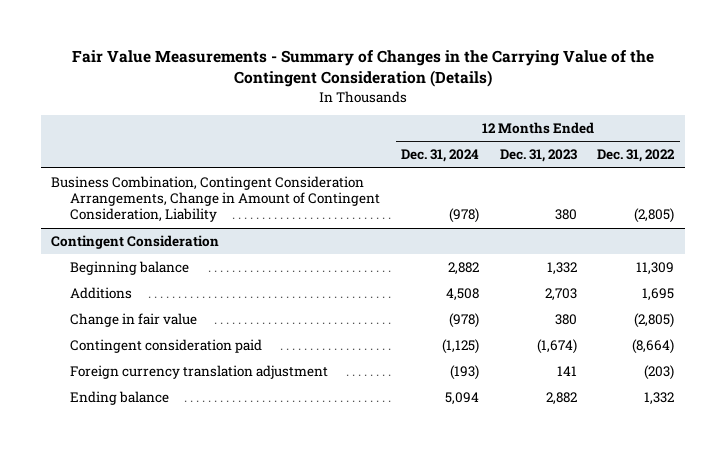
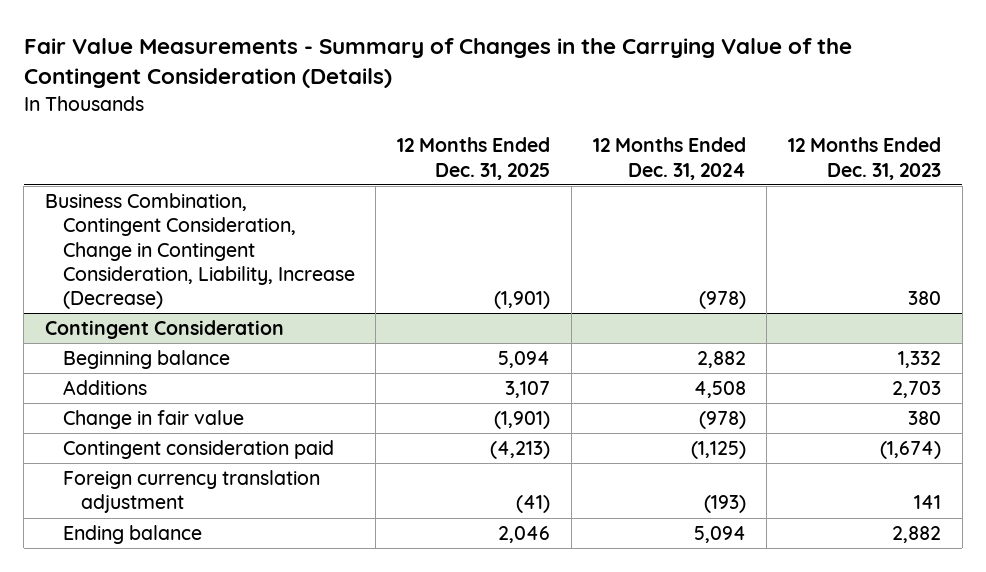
[597,149,676,163] Dec. 31, 2022 -> none
none -> [397,137,551,180] 12 Months Ended Dec. 31, 2025
[51,175,381,223] Business Combination, Contingent Consideration Arrangements, Change in Amount of Contingent Consideration, Liability -> [44,193,355,310] Business Combination, Contingent Consideration, Change in Contingent Consideration, Liability, Increase (Decrease)

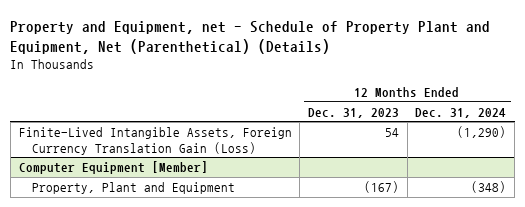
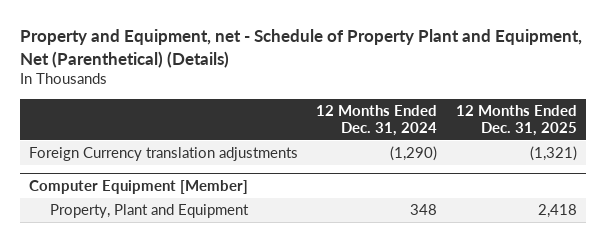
[308,107,400,118] Dec. 31, 2023 -> none
none -> [456,104,578,136] 12 Months Ended Dec. 31, 2025
[18,127,292,155] Finite-Lived Intangible Assets, Foreign Currency Translation Gain (Loss) -> [28,147,298,162] Foreign Currency translation adjustments
[471,181,507,194] (348) -> [410,204,438,216] 348

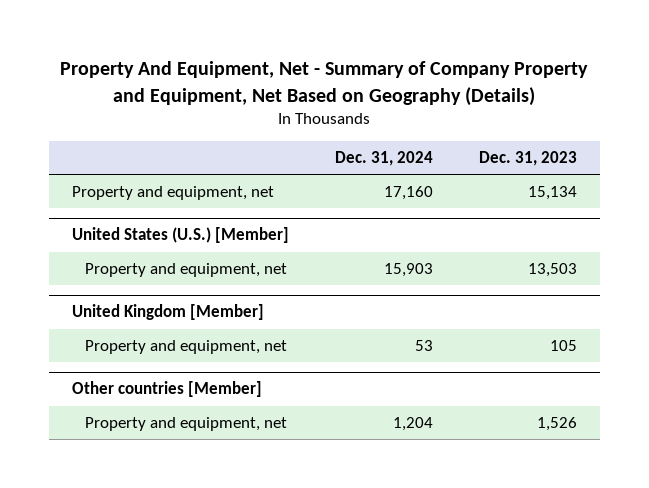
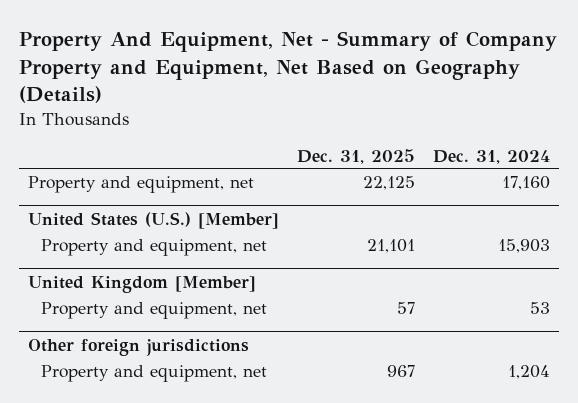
[478,151,577,167] Dec. 31, 2023 -> none
none -> [296,148,415,164] Dec. 31, 2025
[72,381,263,398] Other countries [Member] -> [27,338,249,356] Other foreign jurisdictions

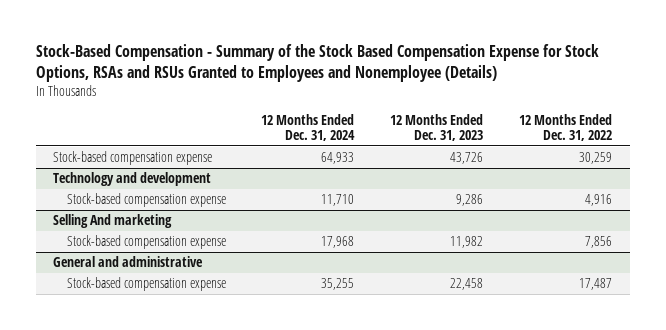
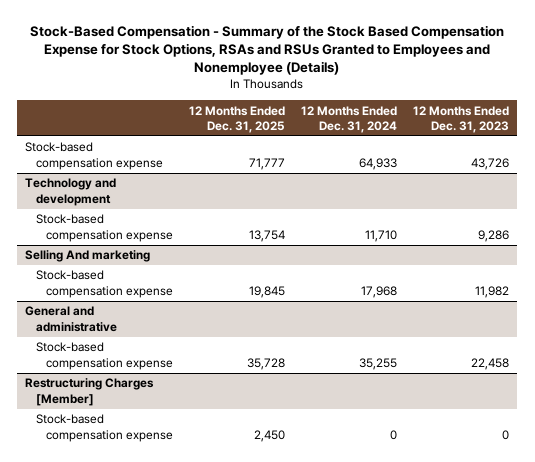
[519,113,613,142] 12 Months Ended Dec. 31, 2022 -> none
none -> [188,105,285,133] 12 Months Ended Dec. 31, 2025
none -> [25,378,155,406] Restructuring Charges [Member]
none -> [35,414,173,442] Stock-based compensation expense

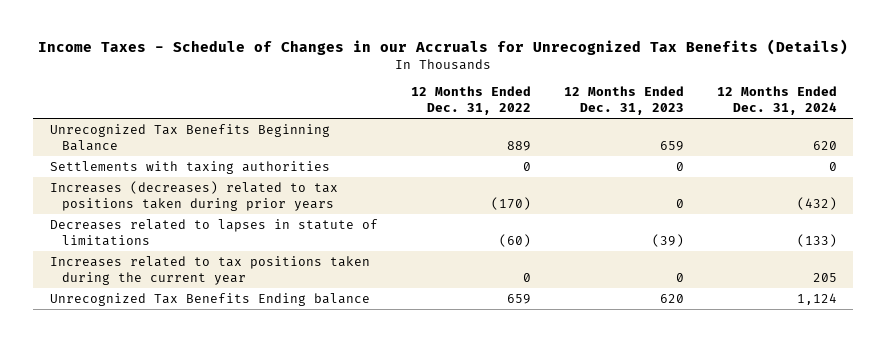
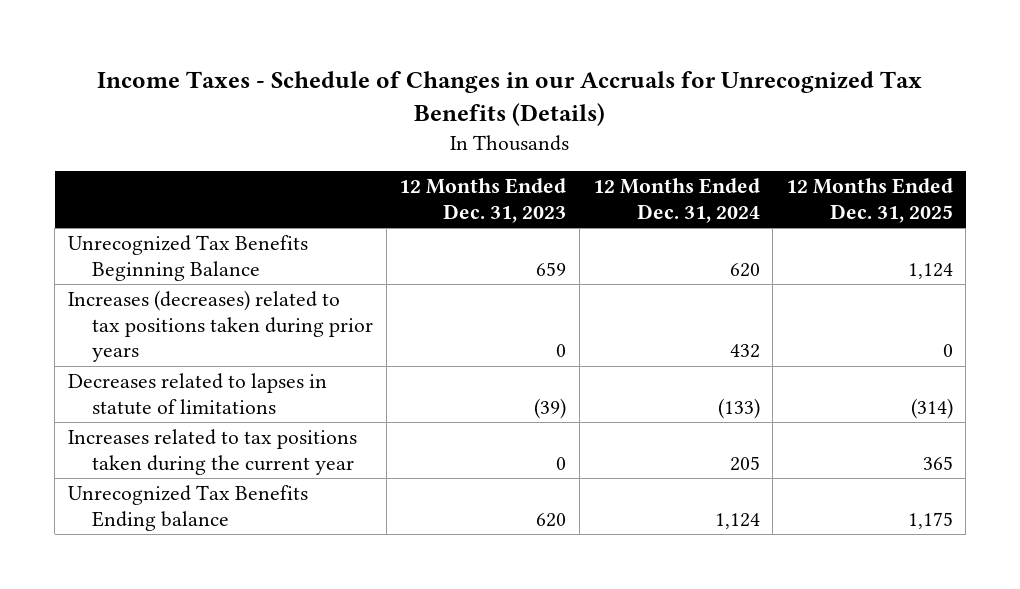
[410,86,531,116] 12 Months Ended Dec. 31, 2022 -> none
none -> [785,178,953,223] 12 Months Ended Dec. 31, 2025
[49,160,330,174] Settlements with taxing authorities -> none
[796,196,837,210] (432) -> [729,344,760,359] 432

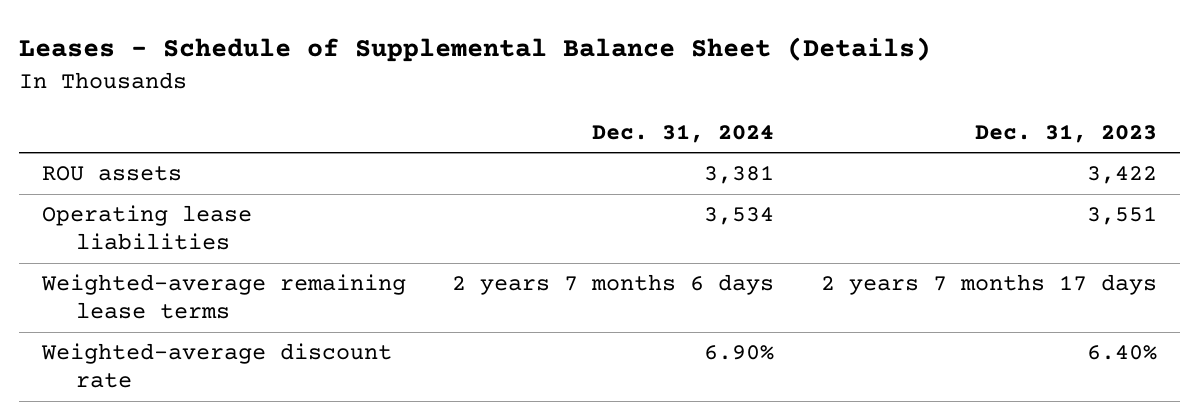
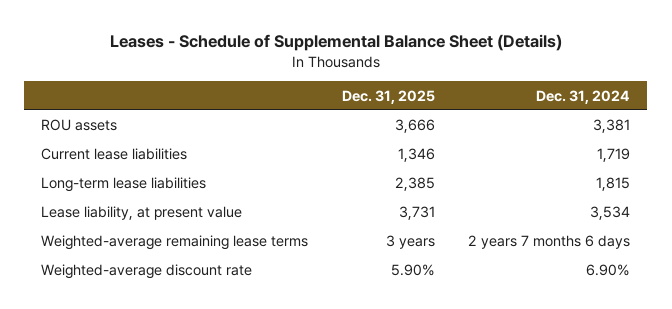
[974,123,1157,143] Dec. 31, 2023 -> none
none -> [341,89,435,104] Dec. 31, 2025
none -> [41,148,188,161] Current lease liabilities
none -> [41,177,207,193] Long-term lease liabilities
[42,205,253,251] Operating lease liabilities -> [41,206,243,221] Lease liability, at present value

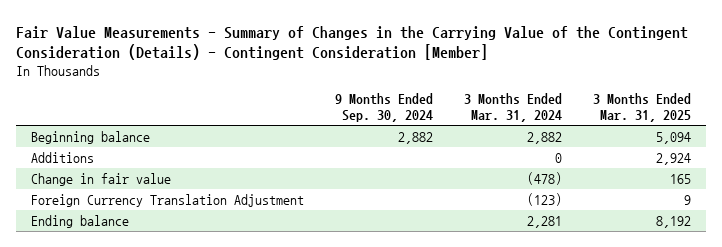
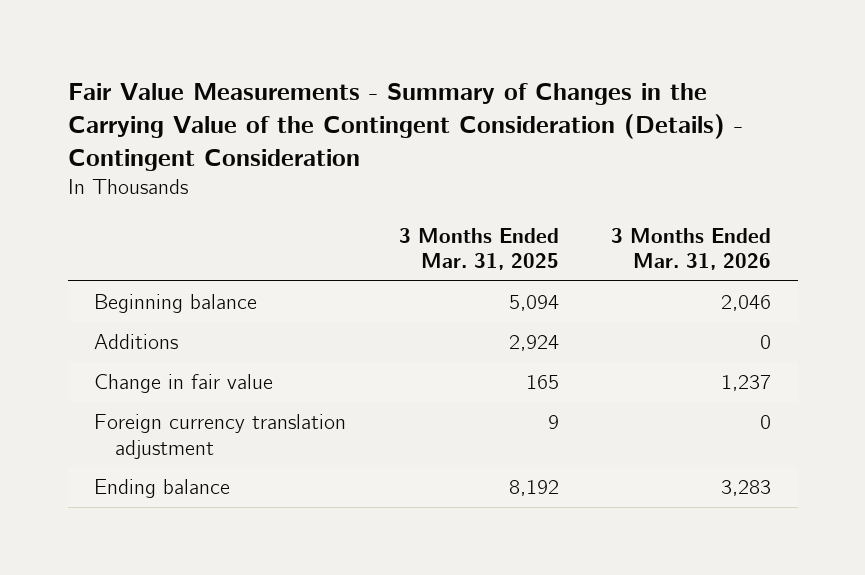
[16,25,689,61] Fair Value Measurements - Summary of Changes in the Carrying Value of the Contingent Consideration (Details) - Contingent Consideration [Member] -> [67,83,743,171] Fair Value Measurements - Summary of Changes in the Carrying Value of the Contingent Consideration (Details) - Contingent Consideration
[335,93,434,123] 9 Months Ended Sep. 30, 2024 -> none
[463,93,562,123] 3 Months Ended Mar. 31, 2024 -> none
none -> [611,227,772,271] 3 Months Ended Mar. 31, 2026
[31,193,305,207] Foreign Currency Translation Adjustment -> [93,414,346,459] Foreign currency translation adjustment

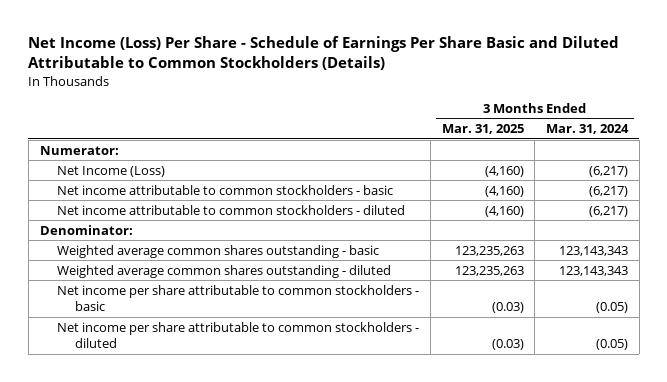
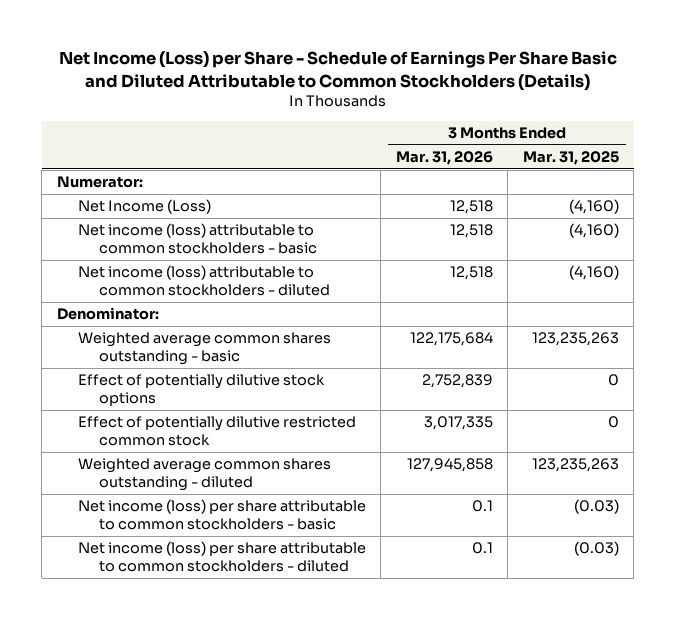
[28,36,620,71] Net Income (Loss) Per Share - Schedule of Earnings Per Share Basic and Diluted Attributable to Common Stockholders (Details) -> [58,51,617,91] Net Income (Loss) per Share - Schedule of Earnings Per Share Basic and Diluted Attributable to Common Stockholders (Details)
[545,124,629,135] Mar. 31, 2024 -> none
none -> [395,151,493,166] Mar. 31, 2026
[57,184,394,195] Net income attributable to common stockholders - basic -> [77,223,317,255] Net income (loss) attributable to common stockholders - basic
[57,204,406,215] Net income attributable to common stockholders - diluted -> [77,265,330,297] Net income (loss) attributable to common stockholders - diluted
none -> [77,374,325,407] Effect of potentially dilutive stock options
none -> [77,416,356,447] Effect of potentially dilutive restricted common stock
[57,284,420,312] Net income per share attributable to common stockholders - basic -> [77,499,366,531] Net income (loss) per share attributable to common stockholders - basic
[57,321,420,349] Net income per share attributable to common stockholders - diluted -> [77,541,366,573] Net income (loss) per share attributable to common stockholders - diluted

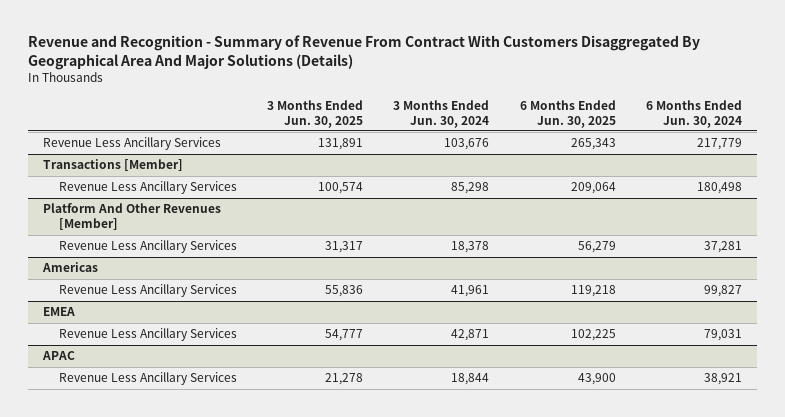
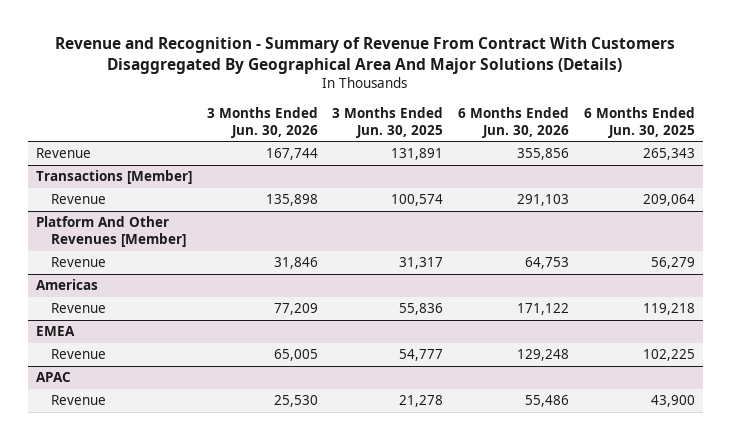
[393,99,490,128] 3 Months Ended Jun. 30, 2024 -> none
[645,99,742,128] 6 Months Ended Jun. 30, 2024 -> none
none -> [206,106,318,138] 3 Months Ended Jun. 30, 2026
none -> [458,106,570,138] 6 Months Ended Jun. 30, 2026
[43,137,222,151] Revenue Less Ancillary Services -> [35,148,91,159] Revenue
[58,181,237,195] Revenue Less Ancillary Services -> [50,194,106,205] Revenue
[58,240,237,254] Revenue Less Ancillary Services -> [50,257,106,268] Revenue
[58,284,237,298] Revenue Less Ancillary Services -> [50,303,106,314] Revenue
[58,328,237,342] Revenue Less Ancillary Services -> [50,349,106,360] Revenue
[58,372,237,386] Revenue Less Ancillary Services -> [50,395,106,406] Revenue

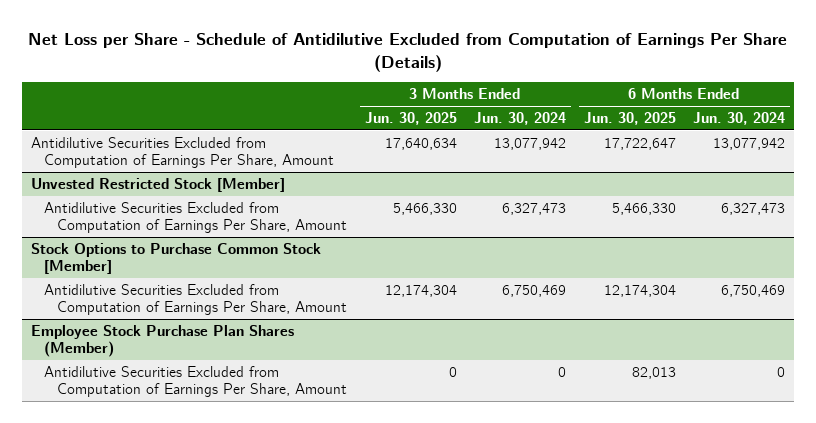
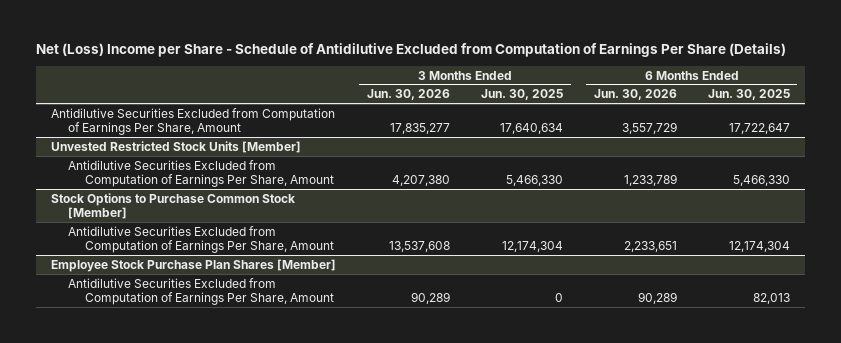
[28,33,788,72] Net Loss per Share - Schedule of Antidilutive Excluded from Computation of Earnings Per Share (Details) -> [35,43,786,58] Net (Loss) Income per Share - Schedule of Antidilutive Excluded from Computation of Earnings Per Share (Details)
[474,112,567,126] Jun. 30, 2024 -> none
[693,112,786,126] Jun. 30, 2024 -> none
none -> [367,89,451,101] Jun. 30, 2026
none -> [593,89,677,101] Jun. 30, 2026
[31,177,286,192] Unvested Restricted Stock [Member] -> [51,140,302,153] Unvested Restricted Stock Units [Member]
[31,324,295,358] Employee Stock Purchase Plan Shares (Member) -> [51,258,337,272] Employee Stock Purchase Plan Shares [Member]

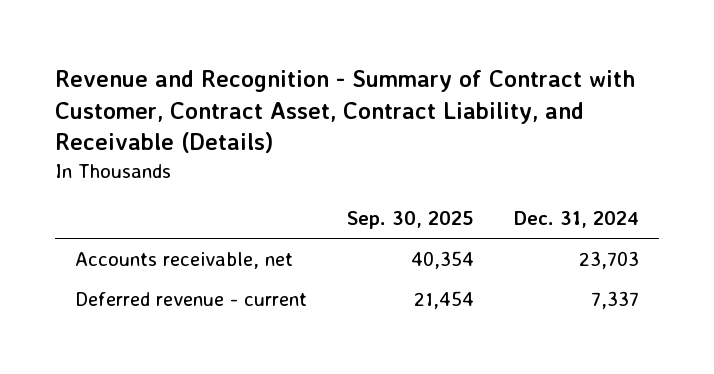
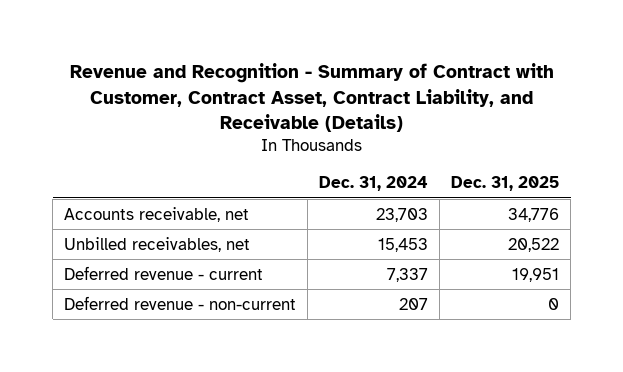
[347,210,475,229] Sep. 30, 2025 -> none
none -> [451,176,560,192] Dec. 31, 2025
none -> [64,236,251,252] Unbilled receivables, net
none -> [64,295,297,310] Deferred revenue - non-current

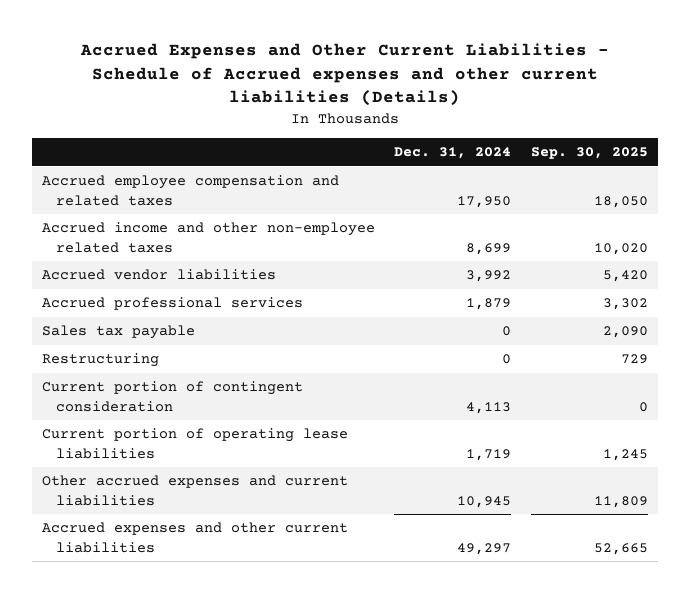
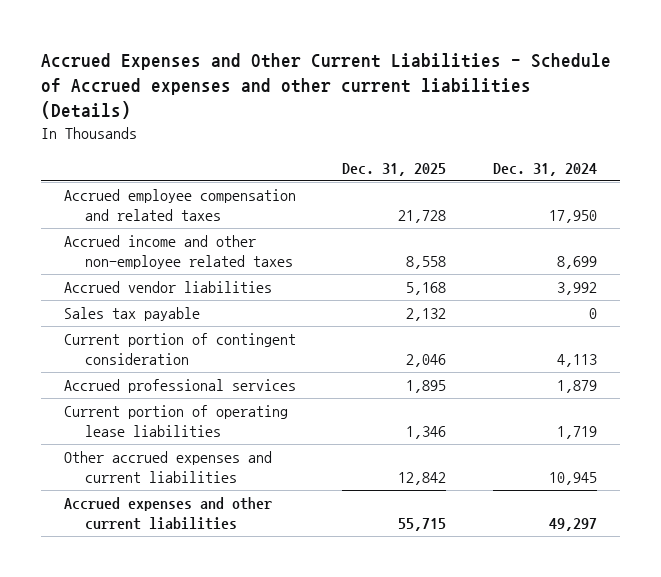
[531,147,649,160] Sep. 30, 2025 -> none
none -> [342,162,447,176] Dec. 31, 2025
[41,353,159,368] Restructuring -> none
[41,297,303,311] Accrued professional services -> [64,379,297,394] Accrued professional services

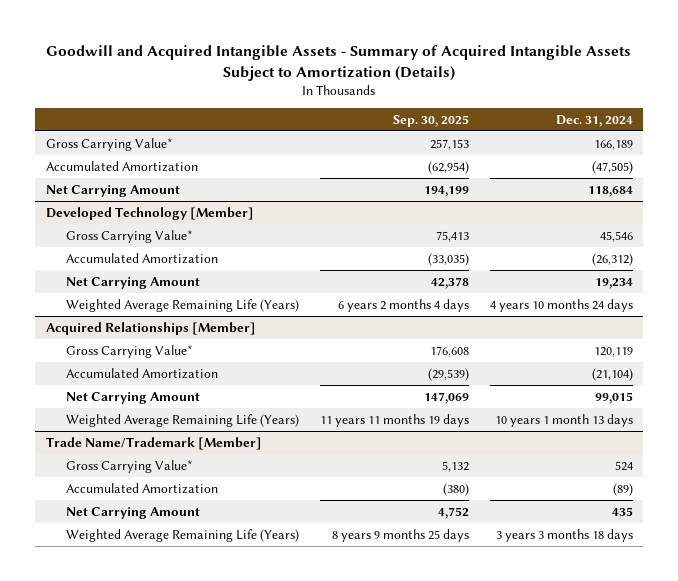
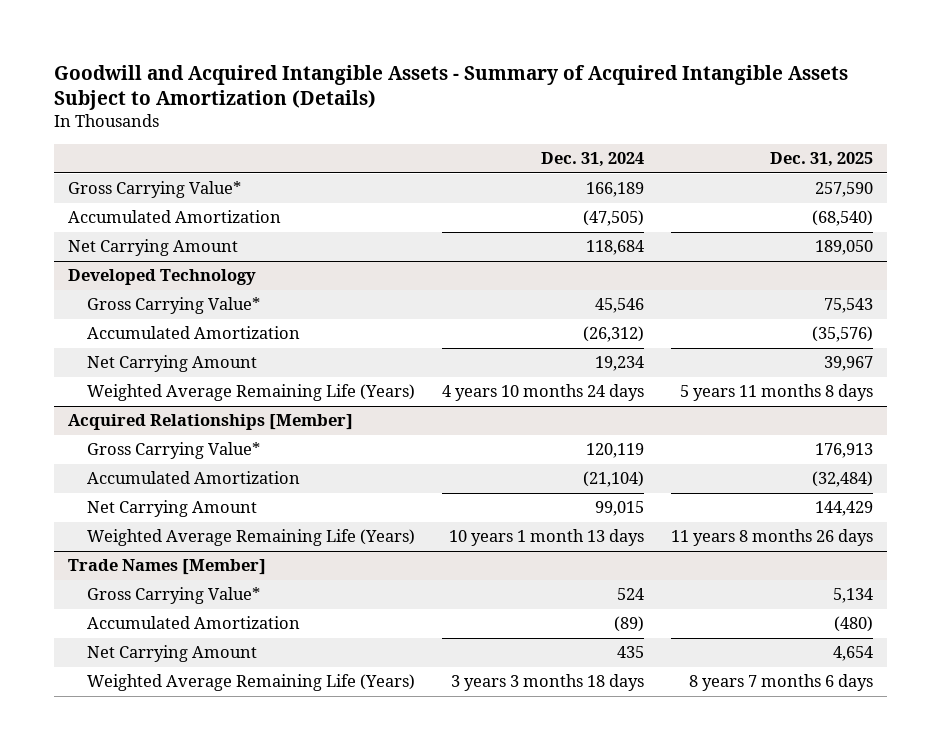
[392,114,469,127] Sep. 30, 2025 -> none
none -> [770,152,874,168] Dec. 31, 2025
[45,206,254,220] Developed Technology [Member] -> [67,269,256,286] Developed Technology
[45,436,262,450] Trade Name/Trademark [Member] -> [67,559,266,576] Trade Names [Member]

